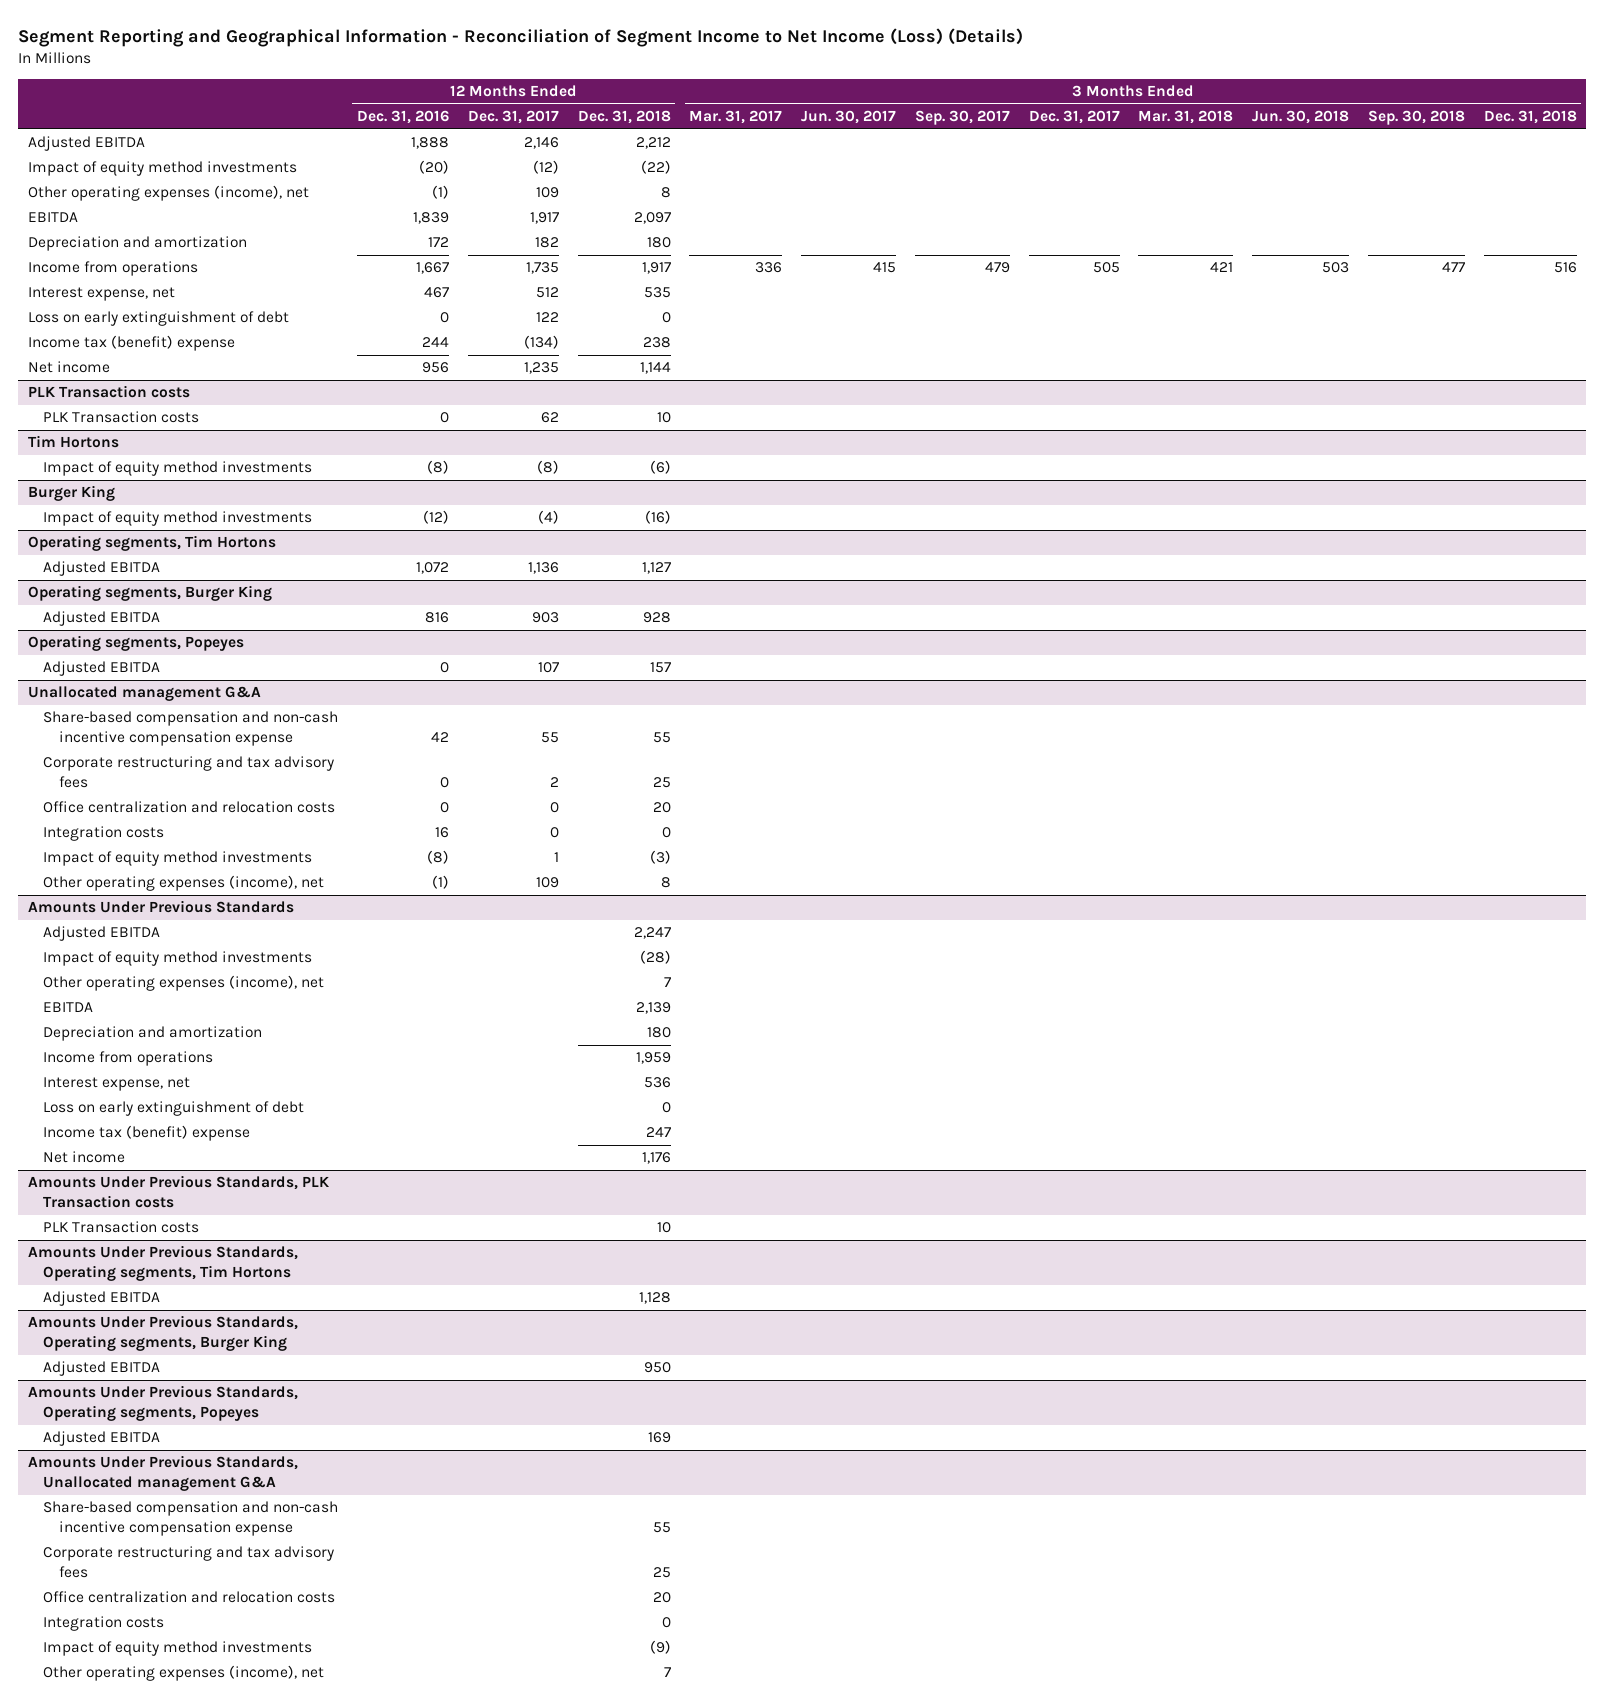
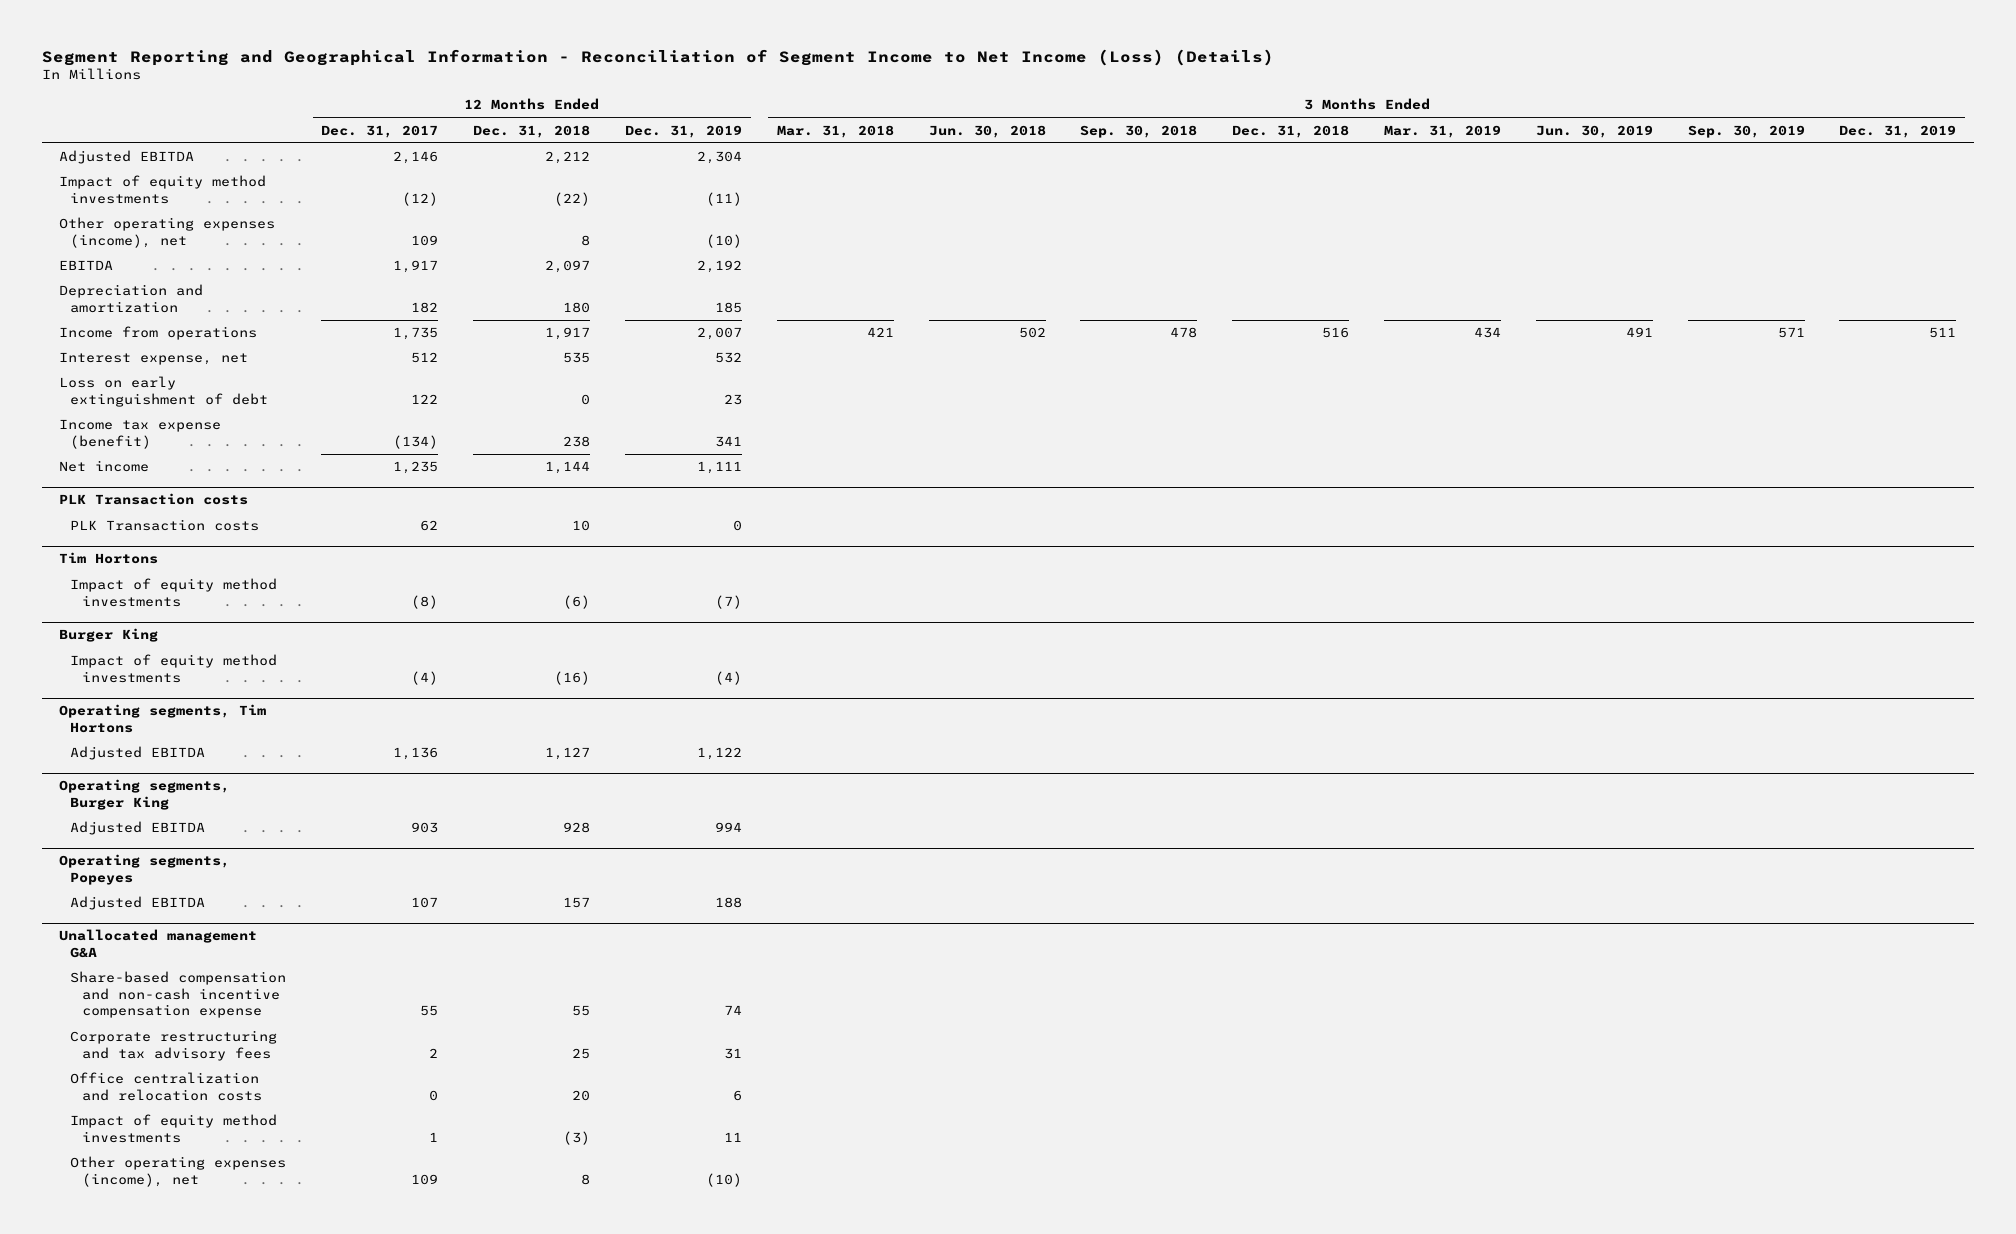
[357,110,450,125] Dec. 31, 2016 -> none
[689,110,783,125] Mar. 31, 2017 -> none
[801,110,897,125] Jun. 30, 2017 -> none
[914,110,1010,126] Sep. 30, 2017 -> none
[1028,110,1120,125] Dec. 31, 2017 -> none
none -> [624,124,742,138] Dec. 31, 2019
none -> [1384,124,1502,138] Mar. 31, 2019
none -> [1535,124,1653,138] Jun. 30, 2019
none -> [1687,124,1805,138] Sep. 30, 2019
none -> [1839,124,1957,138] Dec. 31, 2019
[1322,262,1350,274] 503 -> [1018,327,1046,339] 502
[1441,262,1465,273] 477 -> [1170,327,1198,339] 478
[27,335,235,352] Income tax (benefit) expense -> [59,419,222,449] Income tax expense (benefit)
[43,826,165,842] Integration costs -> none
[27,900,294,914] Amounts Under Previous Standards -> none
[43,926,161,942] Adjusted EBITDA -> none
[43,951,313,967] Impact of equity method investments -> none
[43,975,325,992] Other operating expenses (income), net -> none
[43,1002,94,1013] EBITDA -> none
[43,1026,263,1042] Depreciation and amortization -> none
[43,1051,214,1067] Income from operations -> none
[43,1077,191,1092] Interest expense, net -> none
[43,1101,305,1117] Loss on early extinguishment of debt -> none
[43,1125,251,1142] Income tax (benefit) expense -> none
[43,1151,126,1164] Net income -> none
[27,1175,330,1209] Amounts Under Previous Standards, PLK Transaction costs -> none
[43,1221,200,1234] PLK Transaction costs -> none
[27,1245,298,1282] Amounts Under Previous Standards, Operating segments, Tim Hortons -> none
[43,1291,161,1307] Adjusted EBITDA -> none
[27,1315,298,1352] Amounts Under Previous Standards, Operating segments, Burger King -> none
[43,1361,161,1377] Adjusted EBITDA -> none
[27,1385,298,1422] Amounts Under Previous Standards, Operating segments, Popeyes -> none
[43,1431,161,1447] Adjusted EBITDA -> none
[27,1455,298,1492] Amounts Under Previous Standards, Unallocated management G&A -> none
[43,1501,339,1537] Share-based compensation and non-cash incentive compensation expense -> none
[43,1546,335,1579] Corporate restructuring and tax advisory fees -> none
[43,1591,336,1604] Office centralization and relocation costs -> none
[43,1616,165,1632] Integration costs -> none
[43,1641,313,1657] Impact of equity method investments -> none
[43,1665,325,1682] Other operating expenses (income), net -> none

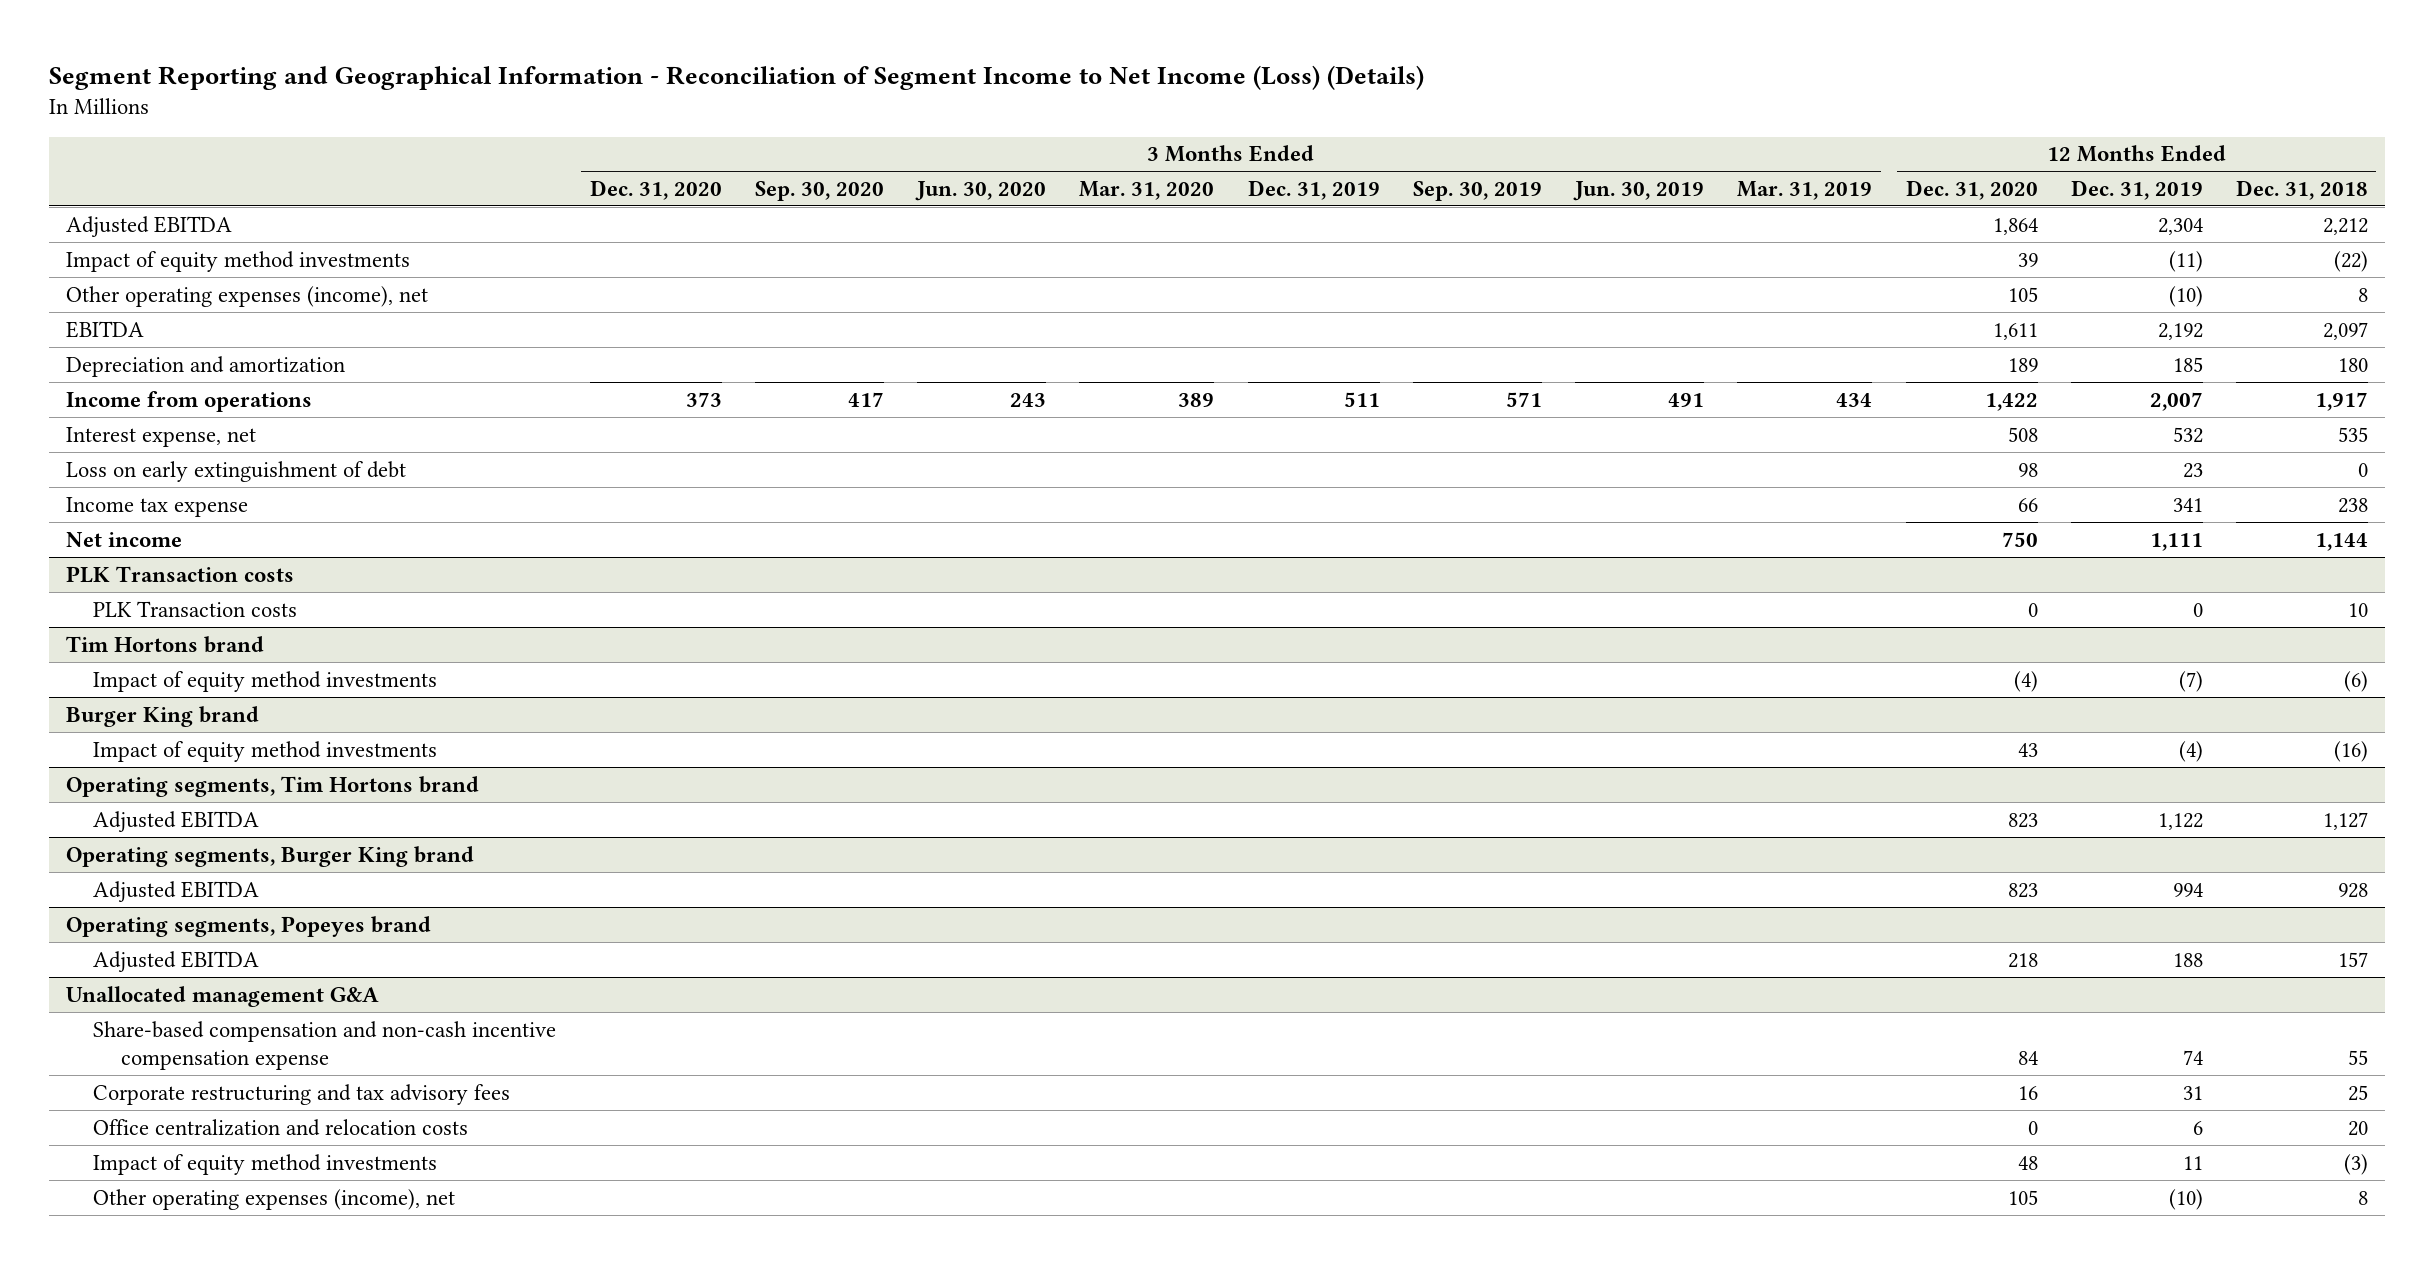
[321,124,439,138] Dec. 31, 2017 -> none
[776,124,894,138] Mar. 31, 2018 -> none
[928,124,1046,138] Jun. 30, 2018 -> none
[1080,124,1198,138] Sep. 30, 2018 -> none
[1232,124,1350,138] Dec. 31, 2018 -> none
none -> [589,179,722,200] Dec. 31, 2020
none -> [754,180,884,201] Sep. 30, 2020
none -> [915,180,1047,201] Jun. 30, 2020
none -> [1079,180,1215,200] Mar. 31, 2020
none -> [1905,179,2038,200] Dec. 31, 2020
[59,419,222,449] Income tax expense (benefit) -> [65,496,248,517] Income tax expense
[59,552,159,565] Tim Hortons -> [65,635,264,653] Tim Hortons brand
[59,628,159,643] Burger King -> [65,705,259,727] Burger King brand
[59,704,267,734] Operating segments, Tim Hortons -> [65,775,479,797] Operating segments, Tim Hortons brand
[59,779,231,811] Operating segments, Burger King -> [65,845,474,867] Operating segments, Burger King brand
[59,854,231,886] Operating segments, Popeyes -> [65,915,431,937] Operating segments, Popeyes brand

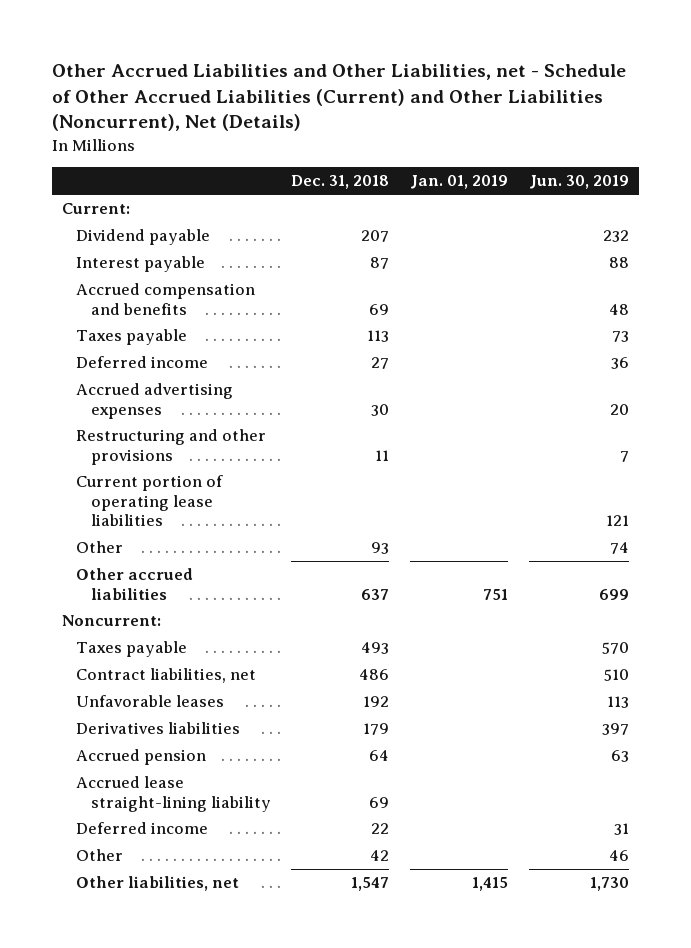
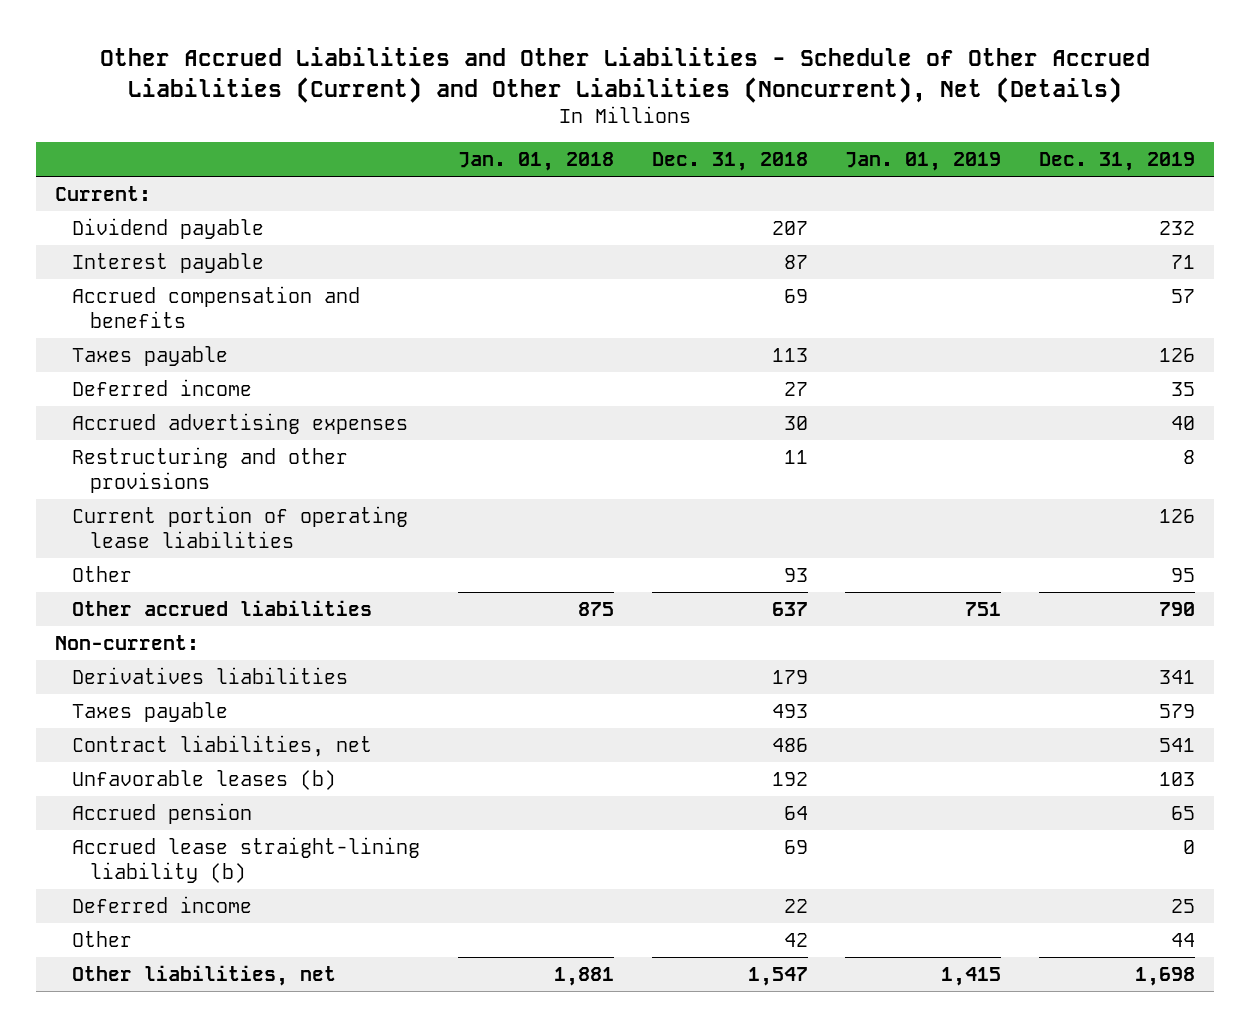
[51,64,626,132] Other Accrued Liabilities and Other Liabilities, net - Schedule of Other Accrued Liabilities (Current) and Other Liabilities (Noncurrent), Net (Details) -> [99,47,1150,103] Other Accrued Liabilities and Other Liabilities - Schedule of Other Accrued Liabilities (Current) and Other Liabilities (Noncurrent), Net (Details)
[528,175,629,190] Jun. 30, 2019 -> none
none -> [457,152,614,172] Jan. 01, 2018
none -> [1039,152,1196,172] Dec. 31, 2019
[62,615,162,627] Noncurrent: -> [54,634,199,650] Non-current:
[76,722,241,735] Derivatives liabilities -> [72,666,349,684] Derivatives liabilities
[76,695,225,708] Unfavorable leases -> [72,769,337,790] Unfavorable leases (b)
[76,776,271,812] Accrued lease straight-lining liability -> [72,836,421,883] Accrued lease straight-lining liability (b)

